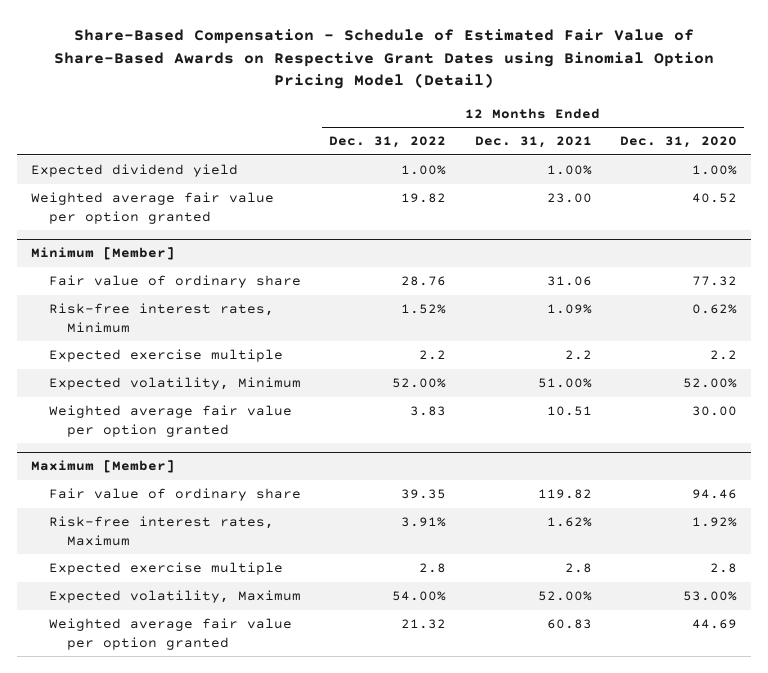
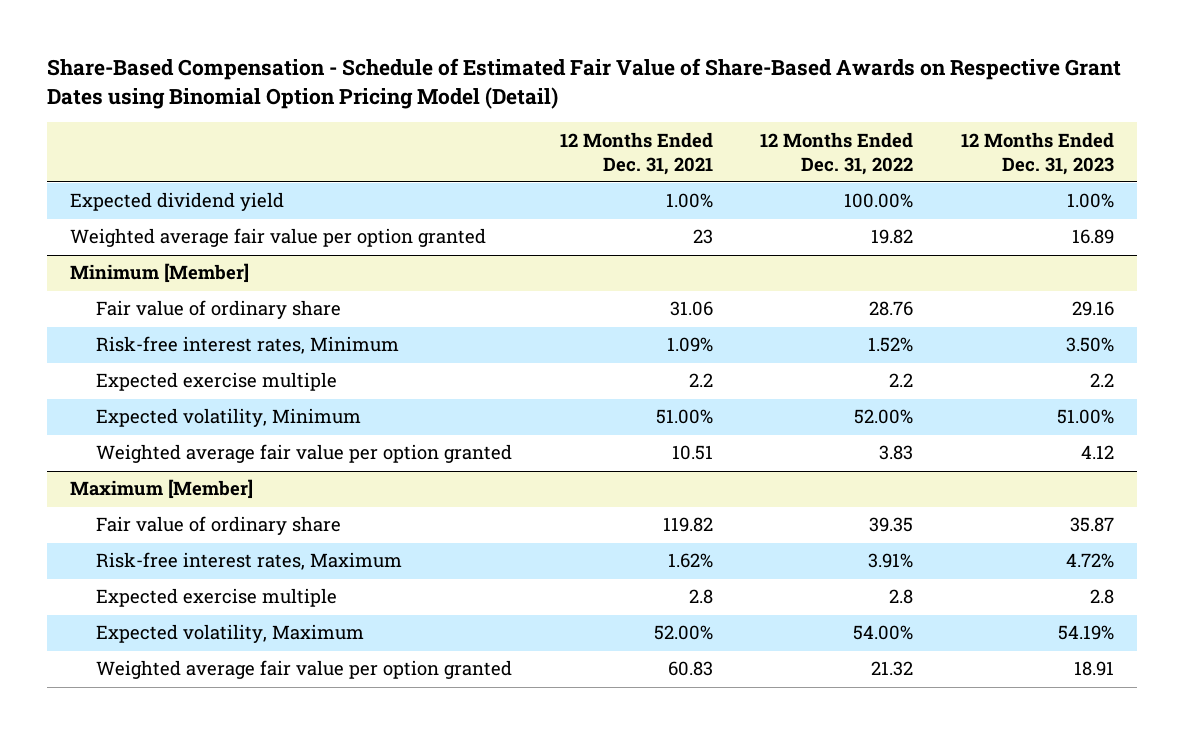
[619,136,737,149] Dec. 31, 2020 -> none
none -> [960,131,1114,175] 12 Months Ended Dec. 31, 2023
[401,165,447,176] 1.00% -> [844,193,914,209] 100.00%
[546,193,592,204] 23.00 -> [692,229,713,245] 23

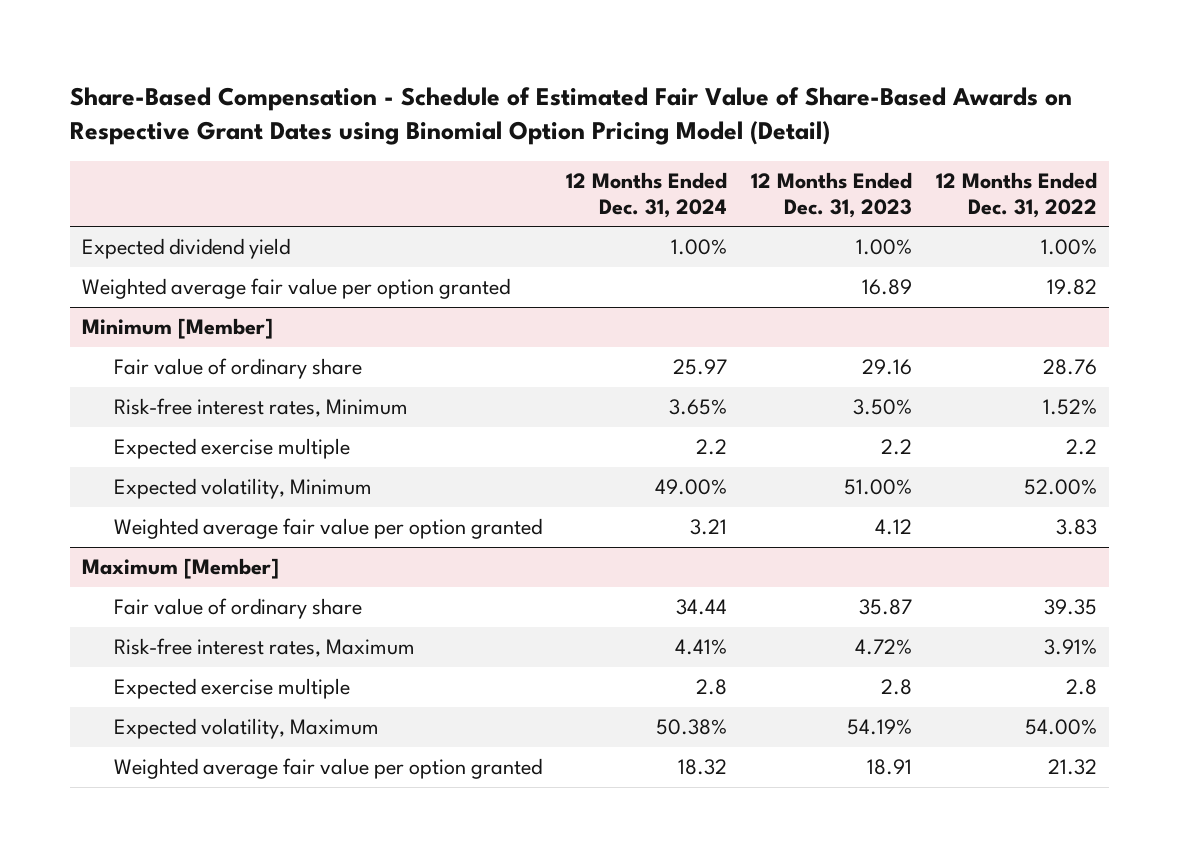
[559,131,713,175] 12 Months Ended Dec. 31, 2021 -> none
none -> [565,171,727,218] 12 Months Ended Dec. 31, 2024
[844,193,914,209] 100.00% -> [1040,239,1097,256] 1.00%

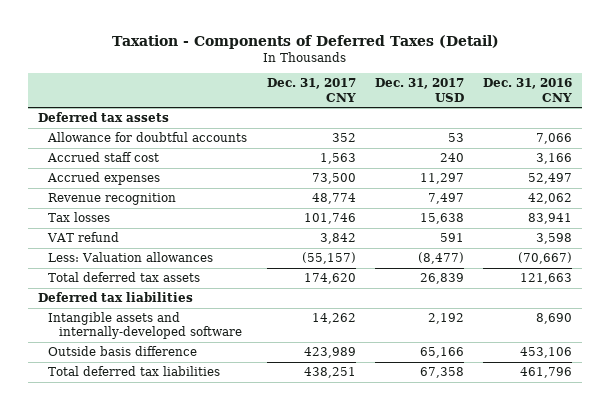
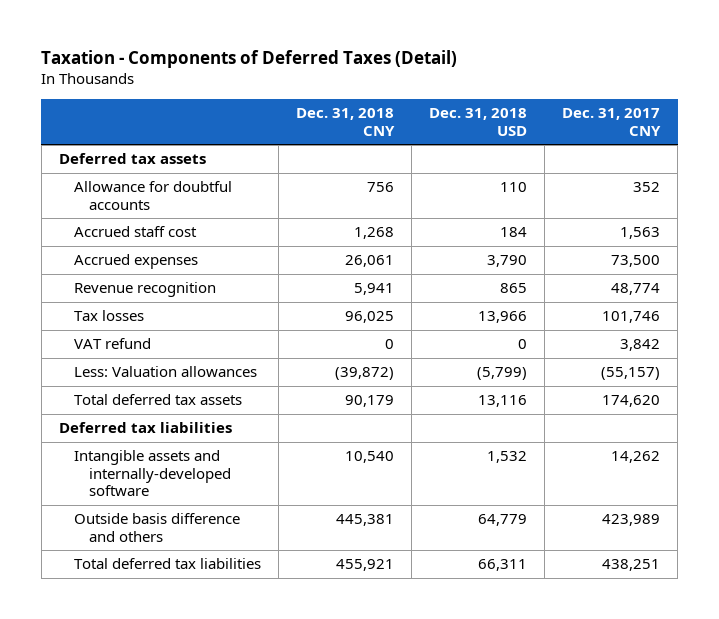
[374,78,464,102] Dec. 31, 2017 USD -> none
[482,78,572,102] Dec. 31, 2016 CNY -> none
none -> [295,108,395,137] Dec. 31, 2018 CNY
none -> [428,108,527,137] Dec. 31, 2018 USD
[48,346,198,357] Outside basis difference -> [73,513,240,542] Outside basis difference and others

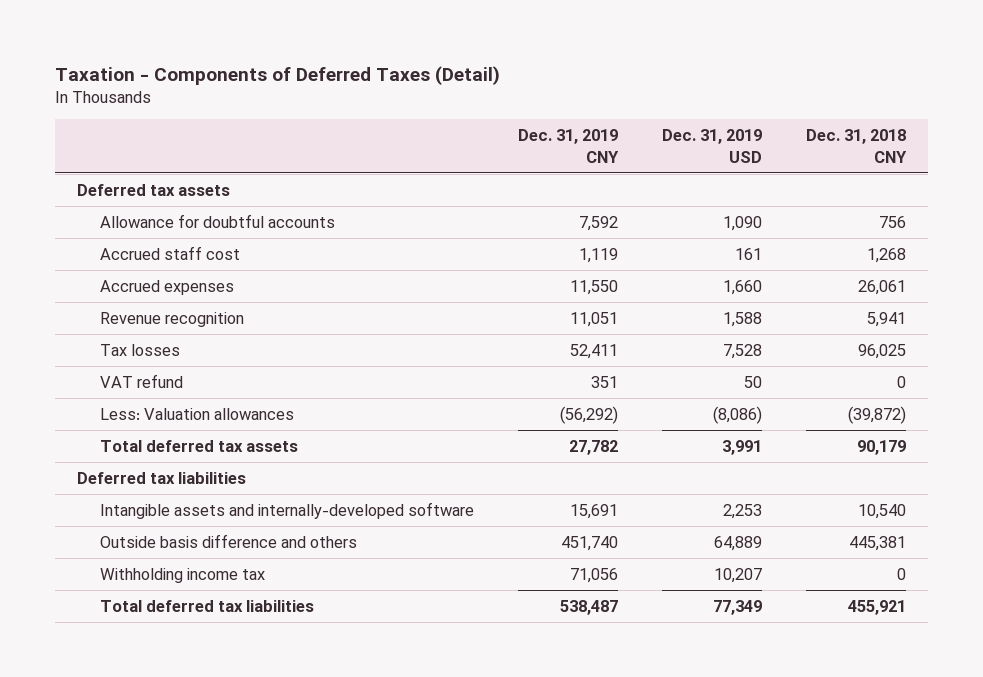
[428,108,527,137] Dec. 31, 2018 USD -> none
[562,108,662,137] Dec. 31, 2017 CNY -> none
none -> [517,129,619,163] Dec. 31, 2019 CNY
none -> [661,129,762,163] Dec. 31, 2019 USD
none -> [99,567,265,583] Withholding income tax

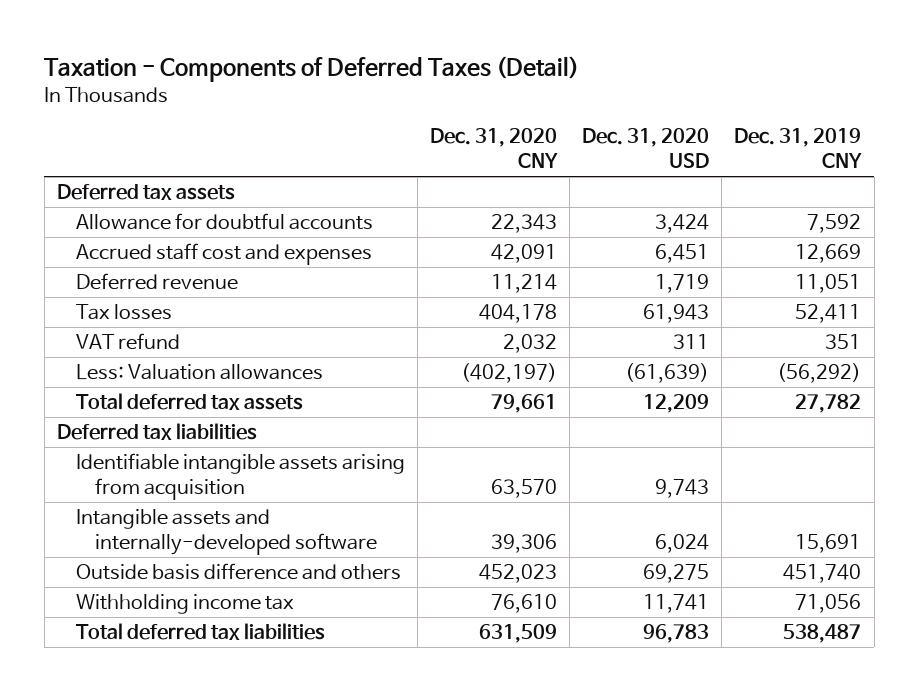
[661,129,762,163] Dec. 31, 2019 USD -> none
[805,129,907,163] Dec. 31, 2018 CNY -> none
none -> [429,128,558,169] Dec. 31, 2020 CNY
none -> [582,128,710,169] Dec. 31, 2020 USD
[99,279,234,295] Accrued expenses -> none
[99,245,240,260] Accrued staff cost -> [75,243,372,266] Accrued staff cost and expenses
[578,247,618,263] 1,119 -> [795,244,862,264] 12,669
[99,311,244,327] Revenue recognition -> [75,273,238,291] Deferred revenue
none -> [75,453,405,501] Identifiable intangible assets arising from acquisition

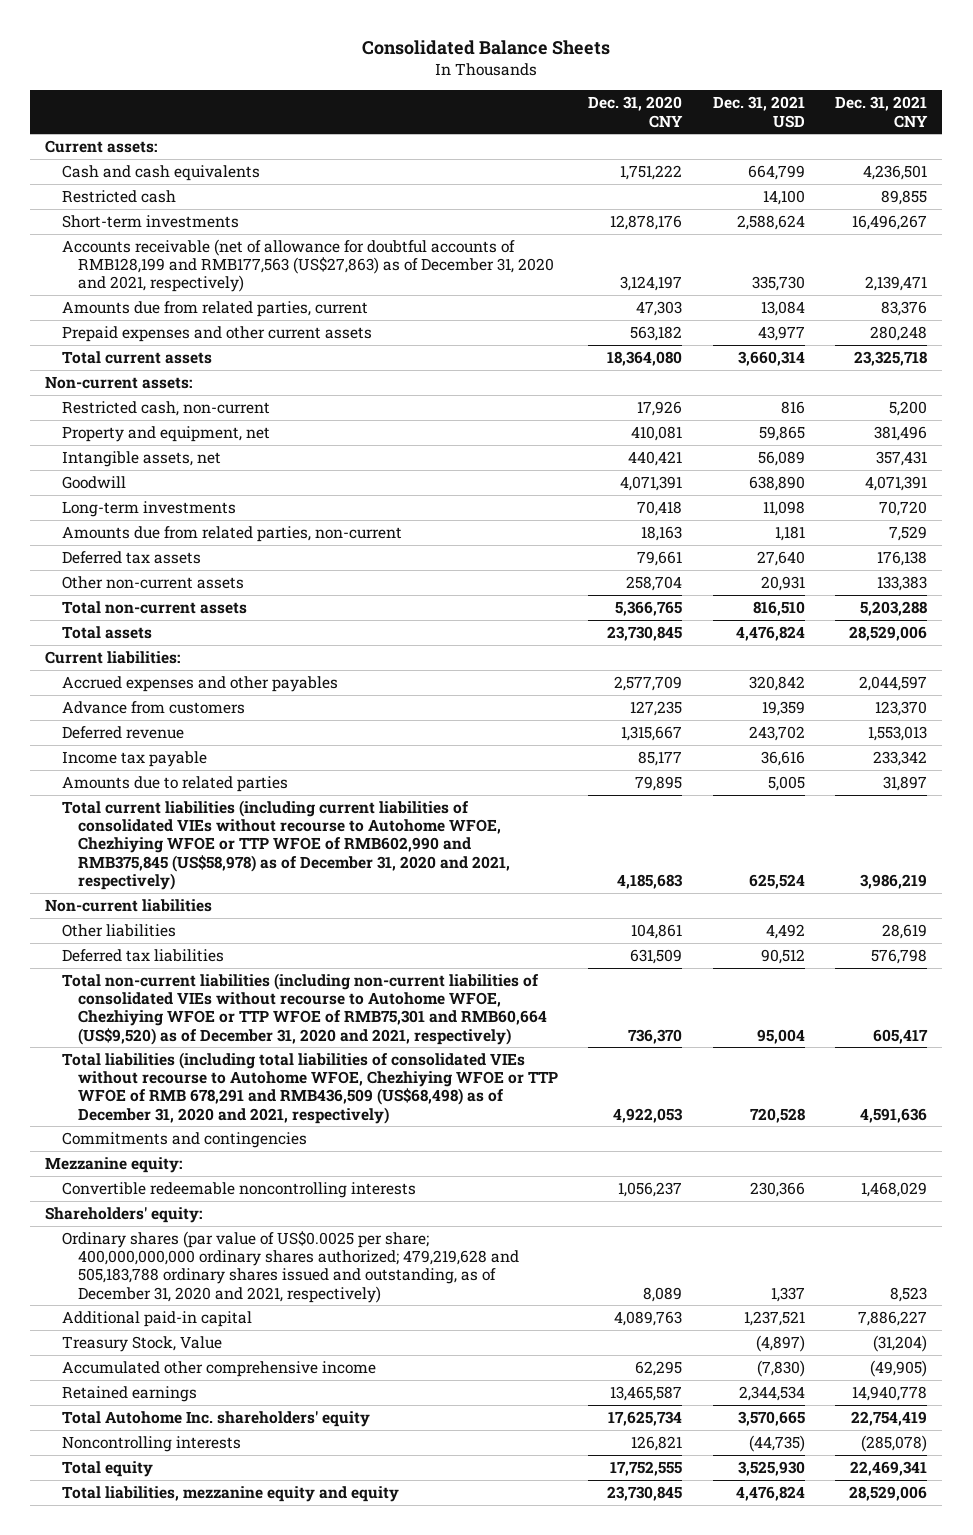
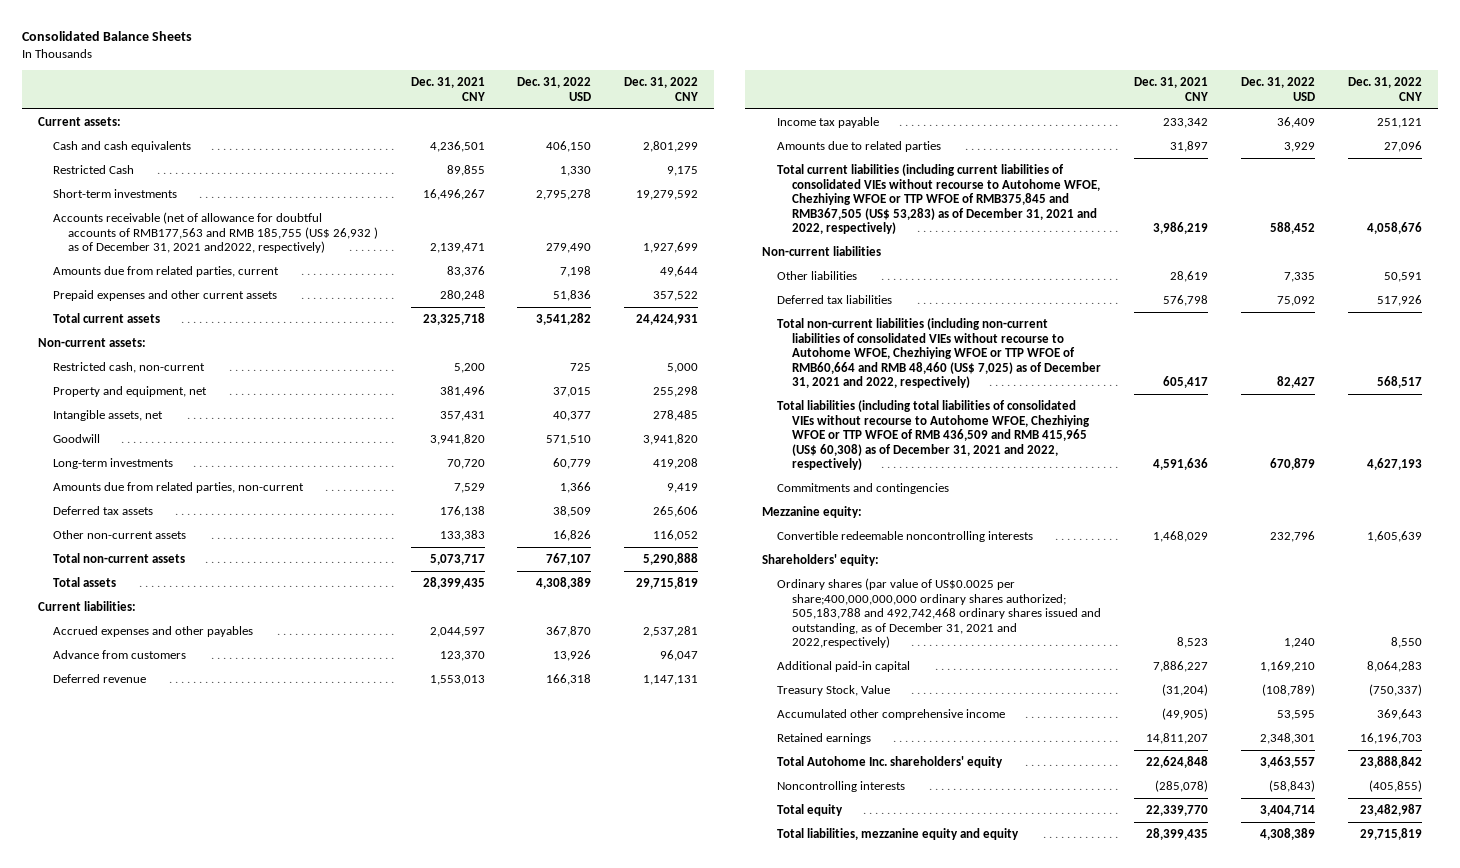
[588,96,684,128] Dec. 31, 2020 CNY -> none
[712,96,805,128] Dec. 31, 2021 USD -> none
none -> [517,77,592,101] Dec. 31, 2022 USD
none -> [624,77,699,101] Dec. 31, 2022 CNY
[61,189,176,203] Restricted cash -> [53,165,135,175] Restricted Cash
[61,238,554,293] Accounts receivable (net of allowance for doubtful accounts of RMB128,199 and RMB177,563 (US$27,863) as of December 31, 2020 and 2021, respectively) -> [53,212,379,254] Accounts receivable (net of allowance for doubtful accounts of RMB177,563 and RMB 185,755 (US$ 26,932 ) as of December 31, 2021 and2022, respectively)
[865,475,928,491] 4,071,391 -> [429,434,485,446] 3,941,820
[860,600,928,616] 5,203,288 -> [429,554,485,566] 5,073,717
[849,625,928,641] 28,529,006 -> [422,577,485,590] 28,399,435
[61,799,510,890] Total current liabilities (including current liabilities of consolidated VIEs without recourse to Autohome WFOE, Chezhiying WFOE or TTP WFOE of RMB602,990 and RMB375,845 (US$58,978) as of December 31, 2020 and 2021, respectively) -> [776,164,1100,235] Total current liabilities (including current liabilities of consolidated VIEs without recourse to Autohome WFOE, Chezhiying WFOE or TTP WFOE of RMB375,845 and RMB367,505 (US$ 53,283) as of December 31, 2021 and 2022, respectively)
[61,972,547,1045] Total non-current liabilities (including non-current liabilities of consolidated VIEs without recourse to Autohome WFOE, Chezhiying WFOE or TTP WFOE of RMB75,301 and RMB60,664 (US$9,520) as of December 31, 2020 and 2021, respectively) -> [776,318,1101,389] Total non-current liabilities (including non-current liabilities of consolidated VIEs without recourse to Autohome WFOE, Chezhiying WFOE or TTP WFOE of RMB60,664 and RMB 48,460 (US$ 7,025) as of December 31, 2021 and 2022, respectively)
[61,1051,558,1124] Total liabilities (including total liabilities of consolidated VIEs without recourse to Autohome WFOE, Chezhiying WFOE or TTP WFOE of RMB 678,291 and RMB436,509 (US$68,498) as of December 31, 2020 and 2021, respectively) -> [776,400,1090,471] Total liabilities (including total liabilities of consolidated VIEs without recourse to Autohome WFOE, Chezhiying WFOE or TTP WFOE of RMB 436,509 and RMB 415,965 (US$ 60,308) as of December 31, 2021 and 2022, respectively)
[61,1230,519,1303] Ordinary shares (par value of US$0.0025 per share; 400,000,000,000 ordinary shares authorized; 479,219,628 and 505,183,788 ordinary shares issued and outstanding, as of December 31, 2020 and 2021, respectively) -> [776,578,1101,649] Ordinary shares (par value of US$0.0025 per share;400,000,000,000 ordinary shares authorized; 505,183,788 and 492,742,468 ordinary shares issued and outstanding, as of December 31, 2021 and 2022,respectively)
[852,1385,928,1401] 14,940,778 -> [1146,733,1209,745] 14,811,207
[851,1410,928,1426] 22,754,419 -> [1146,756,1209,769] 22,624,848
[850,1460,928,1476] 22,469,341 -> [1146,805,1209,817] 22,339,770
[849,1485,928,1501] 28,529,006 -> [1146,828,1209,841] 28,399,435

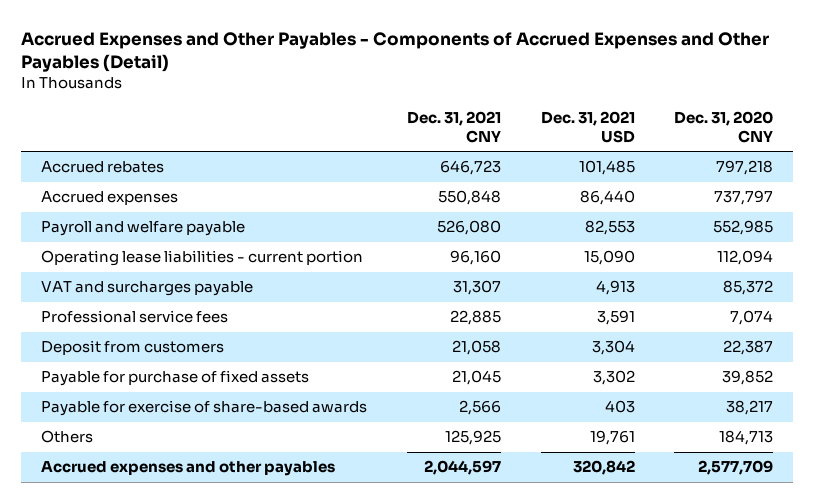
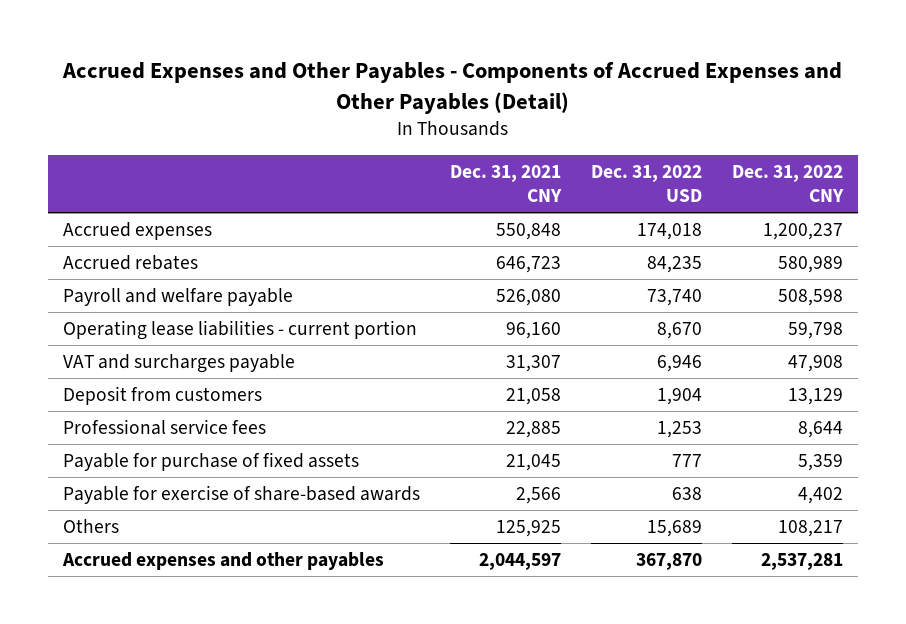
[540,111,635,143] Dec. 31, 2021 USD -> none
[674,111,774,143] Dec. 31, 2020 CNY -> none
none -> [591,164,703,203] Dec. 31, 2022 USD
none -> [732,164,845,203] Dec. 31, 2022 CNY
[41,161,165,174] Accrued rebates -> [62,254,198,270] Accrued rebates
[41,310,229,324] Professional service fees -> [62,418,266,435] Professional service fees

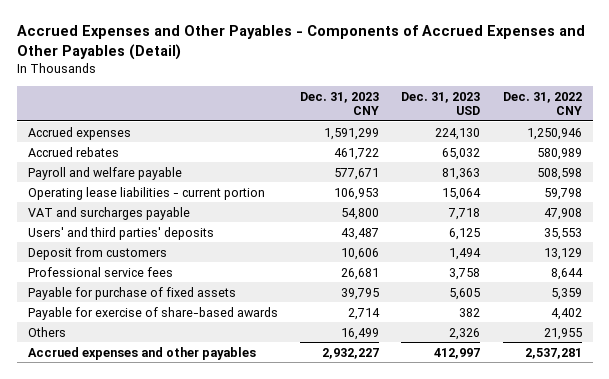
[450,164,563,203] Dec. 31, 2021 CNY -> none
[591,164,703,203] Dec. 31, 2022 USD -> none
none -> [299,91,379,116] Dec. 31, 2023 CNY
none -> [401,91,481,116] Dec. 31, 2023 USD
[763,222,844,240] 1,200,237 -> [526,127,582,140] 1,250,946
none -> [27,226,214,240] Users' and third parties' deposits
[778,519,844,537] 108,217 -> [543,327,582,340] 21,955

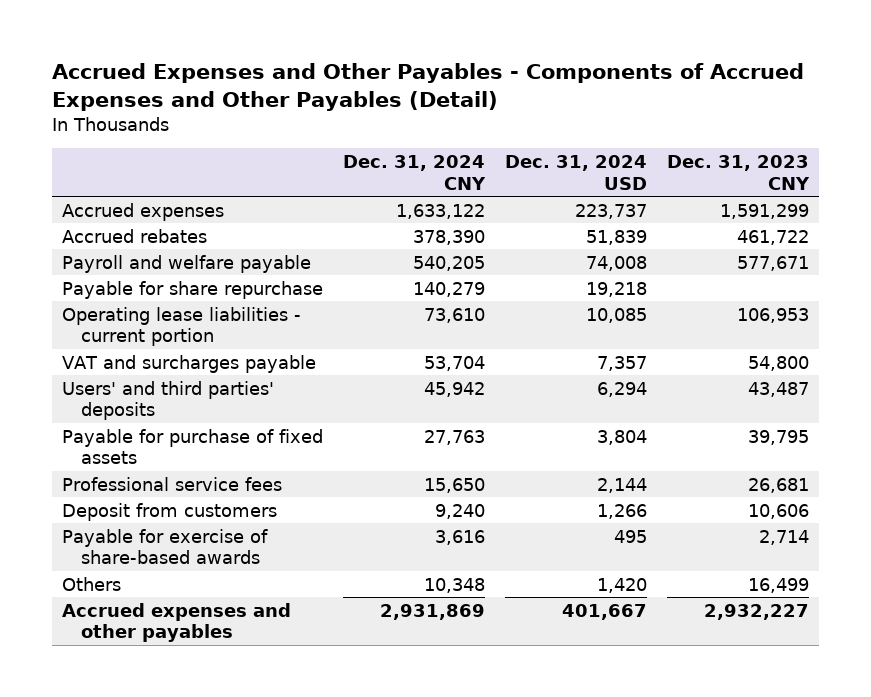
[401,91,481,116] Dec. 31, 2023 USD -> none
[502,91,582,116] Dec. 31, 2022 CNY -> none
none -> [342,154,486,190] Dec. 31, 2024 CNY
none -> [505,154,648,190] Dec. 31, 2024 USD
none -> [61,280,323,299] Payable for share repurchase
[27,266,173,277] Professional service fees -> [61,476,282,491] Professional service fees
[27,246,167,260] Deposit from customers -> [61,502,277,521] Deposit from customers

